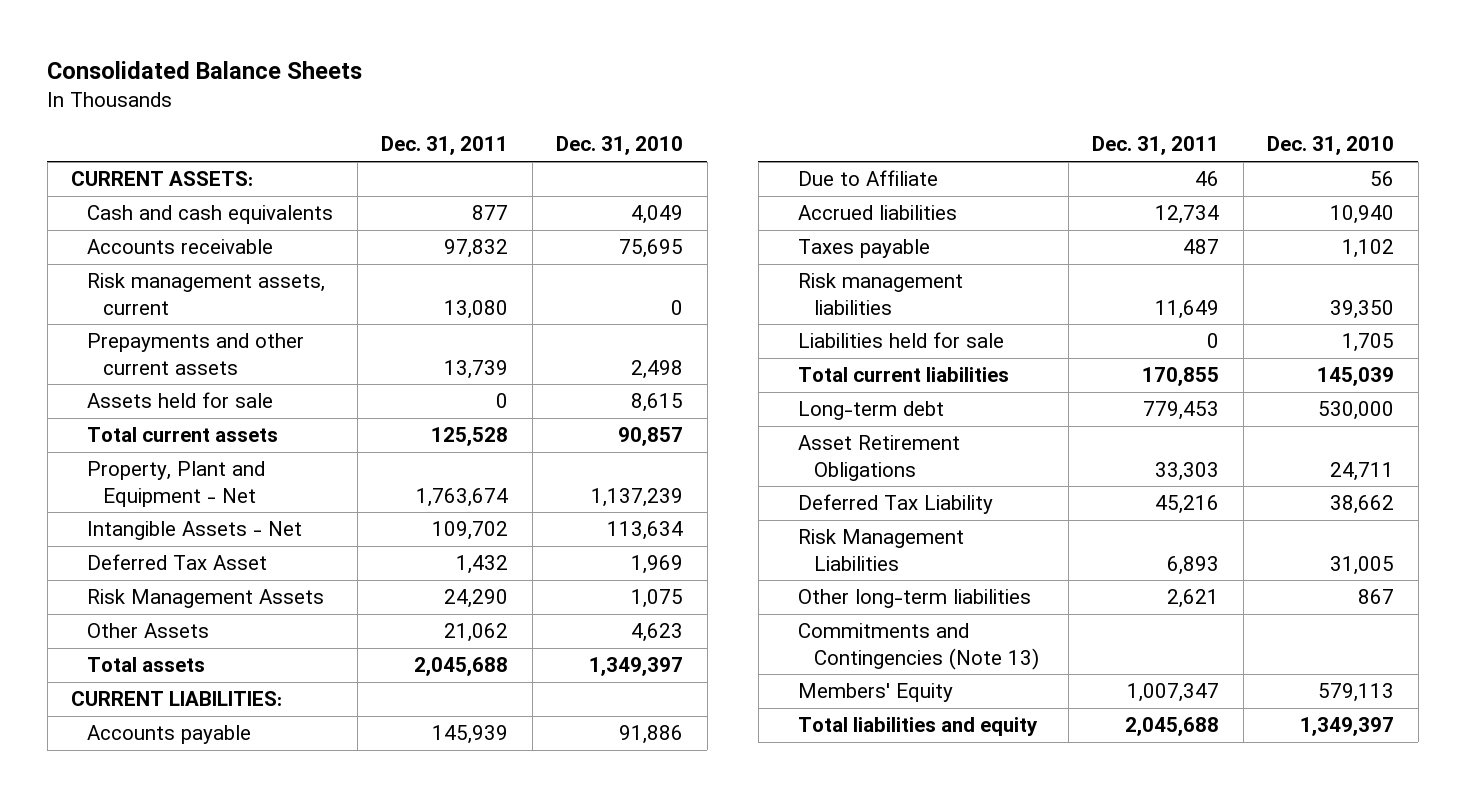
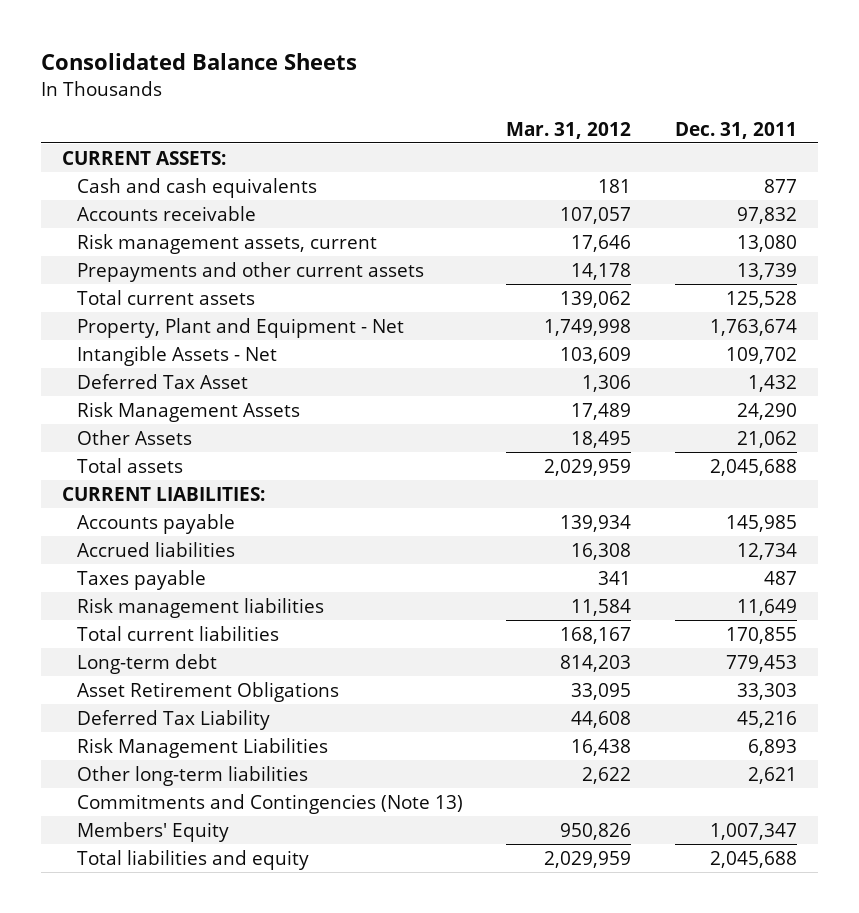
[556,136,684,156] Dec. 31, 2010 -> none
none -> [506,121,632,139] Mar. 31, 2012
[87,392,274,409] Assets held for sale -> none
[798,170,939,187] Due to Affiliate -> none
[432,725,509,745] 145,939 -> [725,514,797,532] 145,985
[798,332,1005,349] Liabilities held for sale -> none

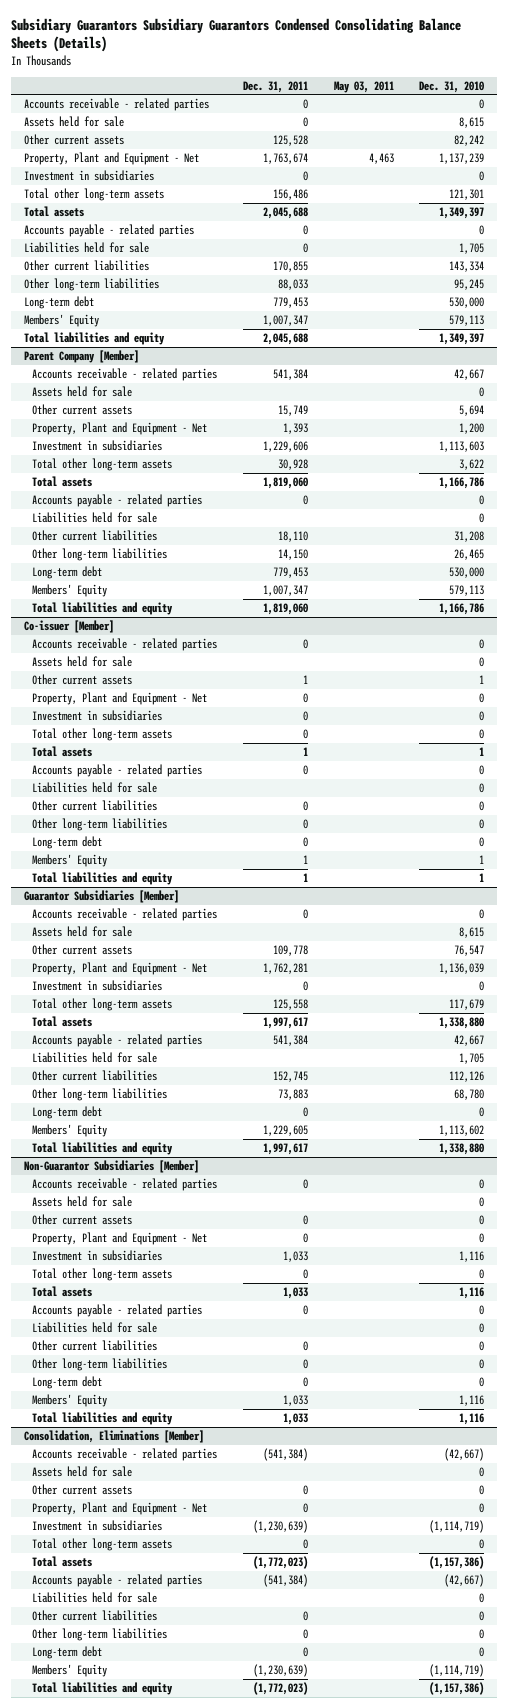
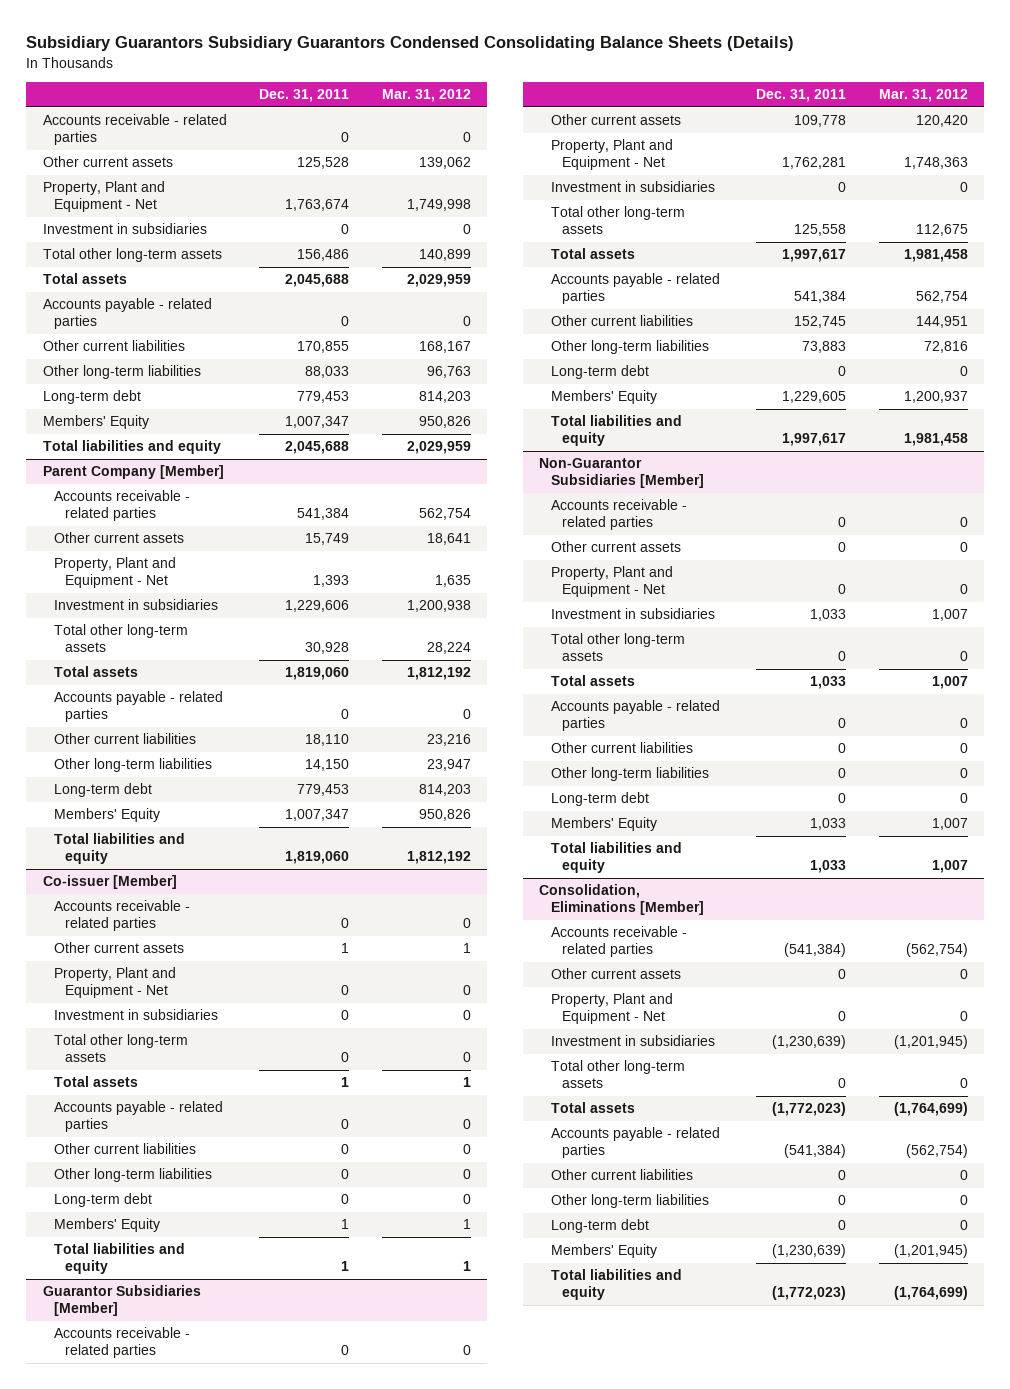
[333,80,394,93] May 03, 2011 -> none
[419,80,485,93] Dec. 31, 2010 -> none
none -> [382,89,472,103] Mar. 31, 2012
[23,116,124,128] Assets held for sale -> none
[23,242,149,254] Liabilities held for sale -> none
[32,386,133,398] Assets held for sale -> none
[32,512,158,524] Liabilities held for sale -> none
[32,656,133,668] Assets held for sale -> none
[32,782,158,794] Liabilities held for sale -> none
[32,926,133,938] Assets held for sale -> none
[32,1052,158,1064] Liabilities held for sale -> none
[32,1196,133,1208] Assets held for sale -> none
[32,1322,158,1334] Liabilities held for sale -> none
[32,1466,133,1478] Assets held for sale -> none
[32,1592,158,1604] Liabilities held for sale -> none

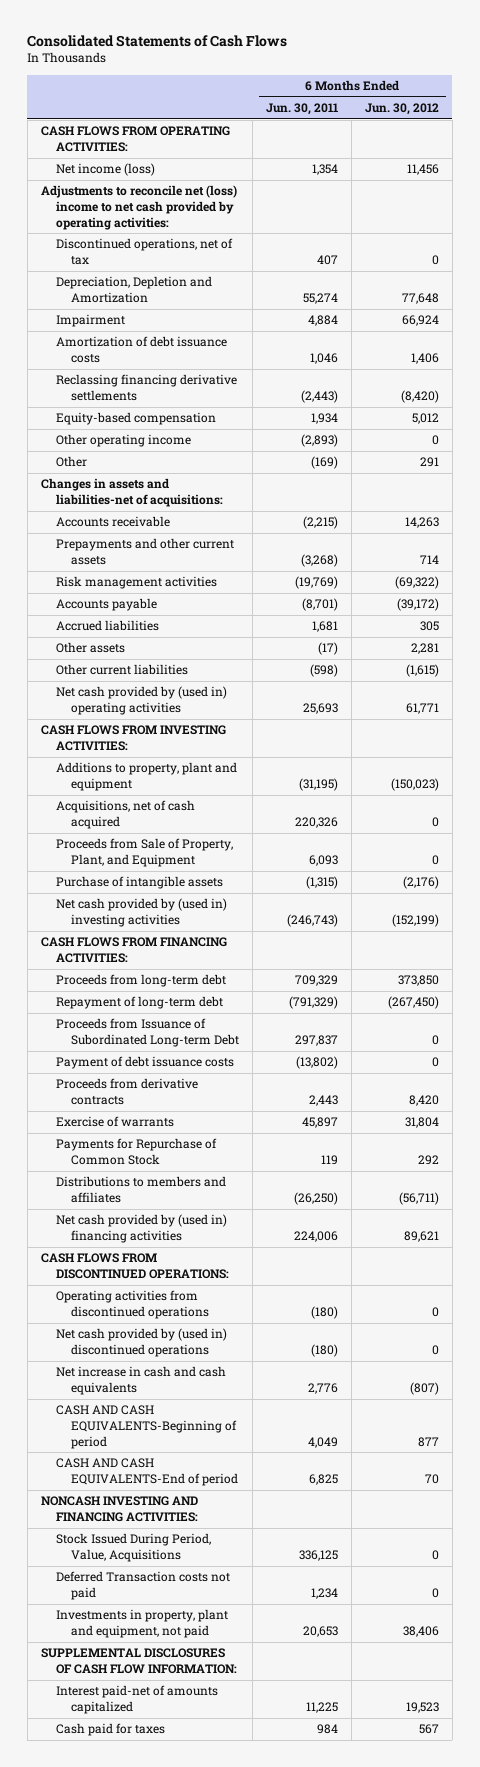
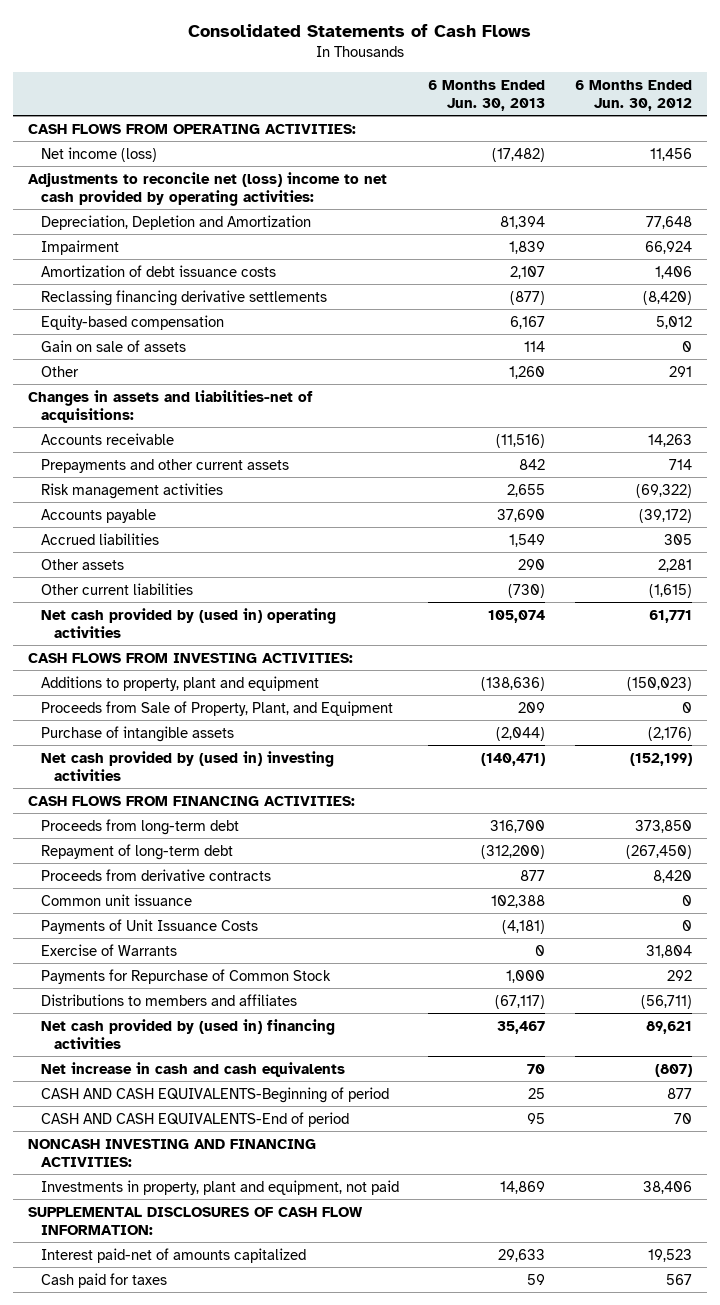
[265,102,338,115] Jun. 30, 2011 -> none
none -> [428,79,546,111] 6 Months Ended Jun. 30, 2013
[55,238,233,266] Discontinued operations, net of tax -> none
[55,434,191,448] Other operating income -> none
none -> [41,339,187,352] Gain on sale of assets
[55,800,195,830] Acquisitions, net of cash acquired -> none
[55,1018,239,1048] Proceeds from Issuance of Subordinated Long-term Debt -> none
[55,1056,234,1070] Payment of debt issuance costs -> none
none -> [41,893,193,906] Common unit issuance
none -> [41,918,259,934] Payments of Unit Issuance Costs
[55,1116,174,1128] Exercise of warrants -> [41,943,178,956] Exercise of Warrants
[40,1253,229,1280] CASH FLOWS FROM DISCONTINUED OPERATIONS: -> none
[55,1290,209,1320] Operating activities from discontinued operations -> none
[55,1328,227,1358] Net cash provided by (used in) discontinued operations -> none
[55,1533,211,1563] Stock Issued During Period, Value, Acquisitions -> none
[55,1571,230,1601] Deferred Transaction costs not paid -> none

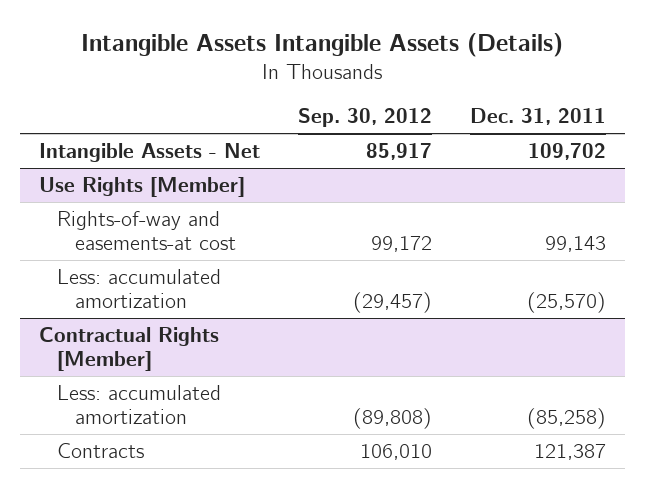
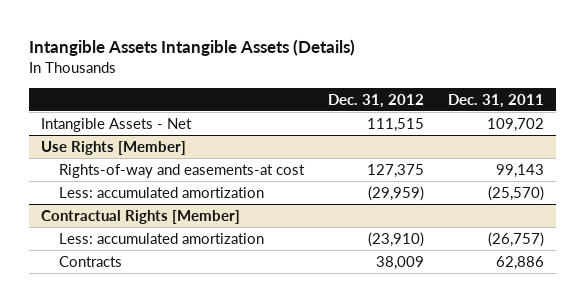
[297,108,432,128] Sep. 30, 2012 -> none
none -> [327,93,424,108] Dec. 31, 2012
[527,407,607,429] (85,258) -> [487,232,544,248] (26,757)
[534,444,607,461] 121,387 -> [495,256,544,271] 62,886

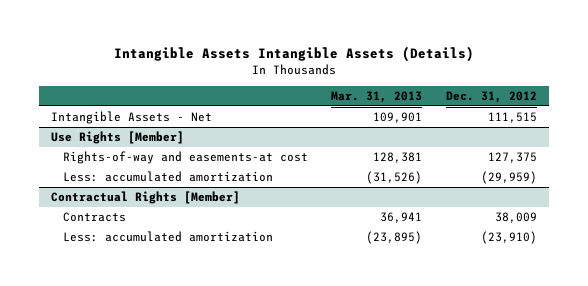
[447,93,544,108] Dec. 31, 2011 -> none
none -> [331,90,423,103] Mar. 31, 2013
[58,233,264,245] Less: accumulated amortization -> [62,231,273,243] Less: accumulated amortization

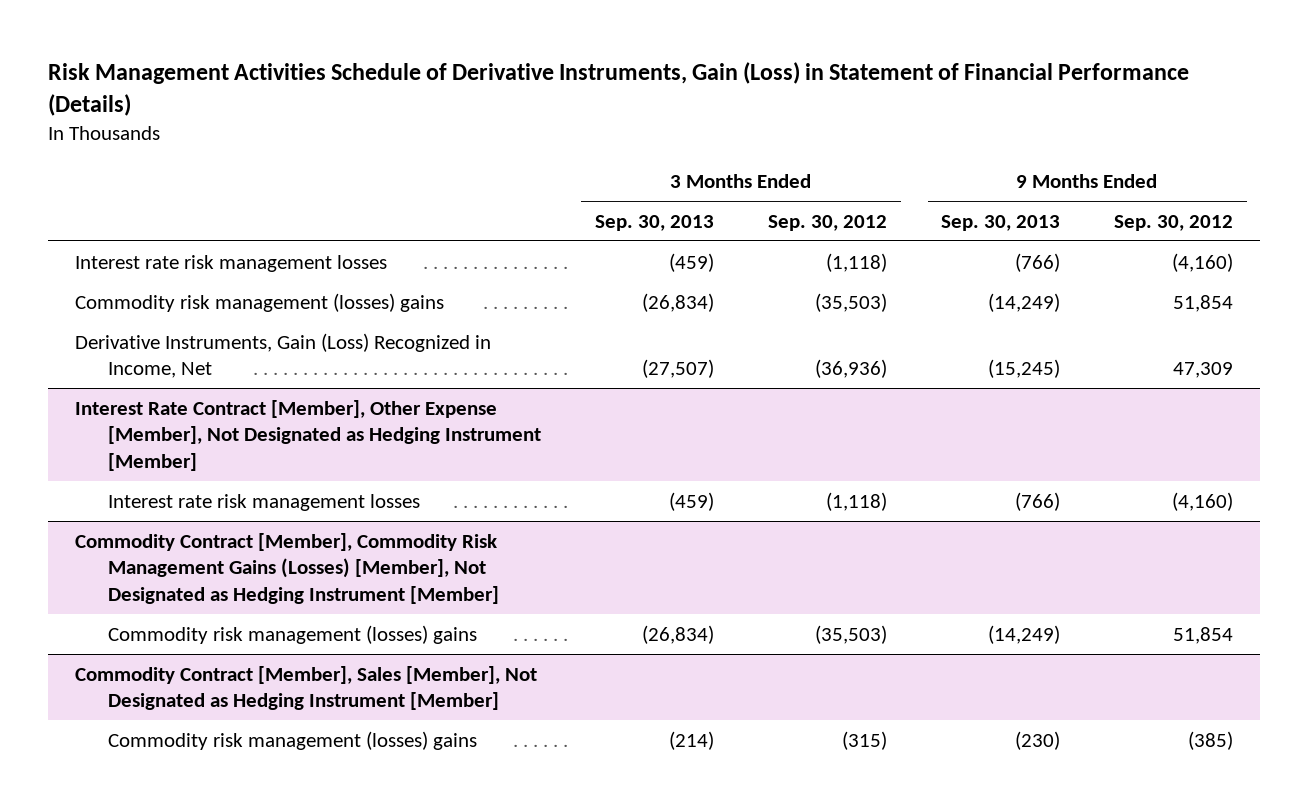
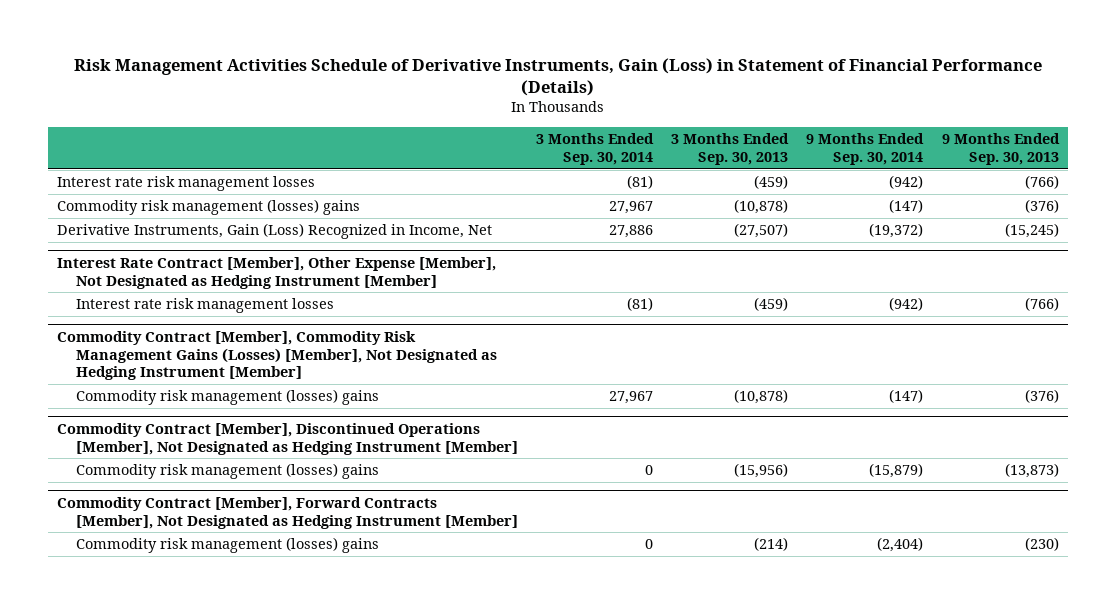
[768,214,888,231] Sep. 30, 2012 -> none
[1114,214,1234,231] Sep. 30, 2012 -> none
none -> [536,133,655,165] 3 Months Ended Sep. 30, 2014
none -> [806,133,925,165] 9 Months Ended Sep. 30, 2014
[642,292,715,312] (26,834) -> [734,199,789,215] (10,878)
[988,292,1061,312] (14,249) -> [1024,199,1059,214] (376)
[642,624,715,644] (26,834) -> [734,389,789,405] (10,878)
[988,624,1061,644] (14,249) -> [1024,389,1059,404] (376)
none -> [57,423,519,455] Commodity Contract [Member], Discontinued Operations [Member], Not Designated as Hedging Instrument [Member]
none -> [76,463,380,480] Commodity risk management (losses) gains
[74,665,537,711] Commodity Contract [Member], Sales [Member], Not Designated as Hedging Instrument [Member] -> [57,497,519,529] Commodity Contract [Member], Forward Contracts [Member], Not Designated as Hedging Instrument [Member]

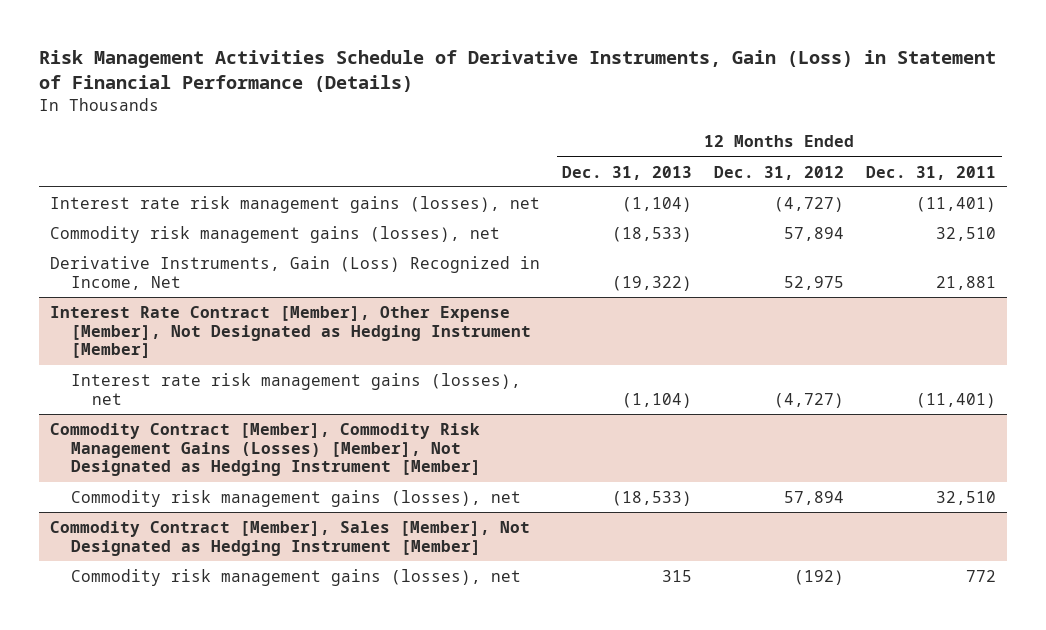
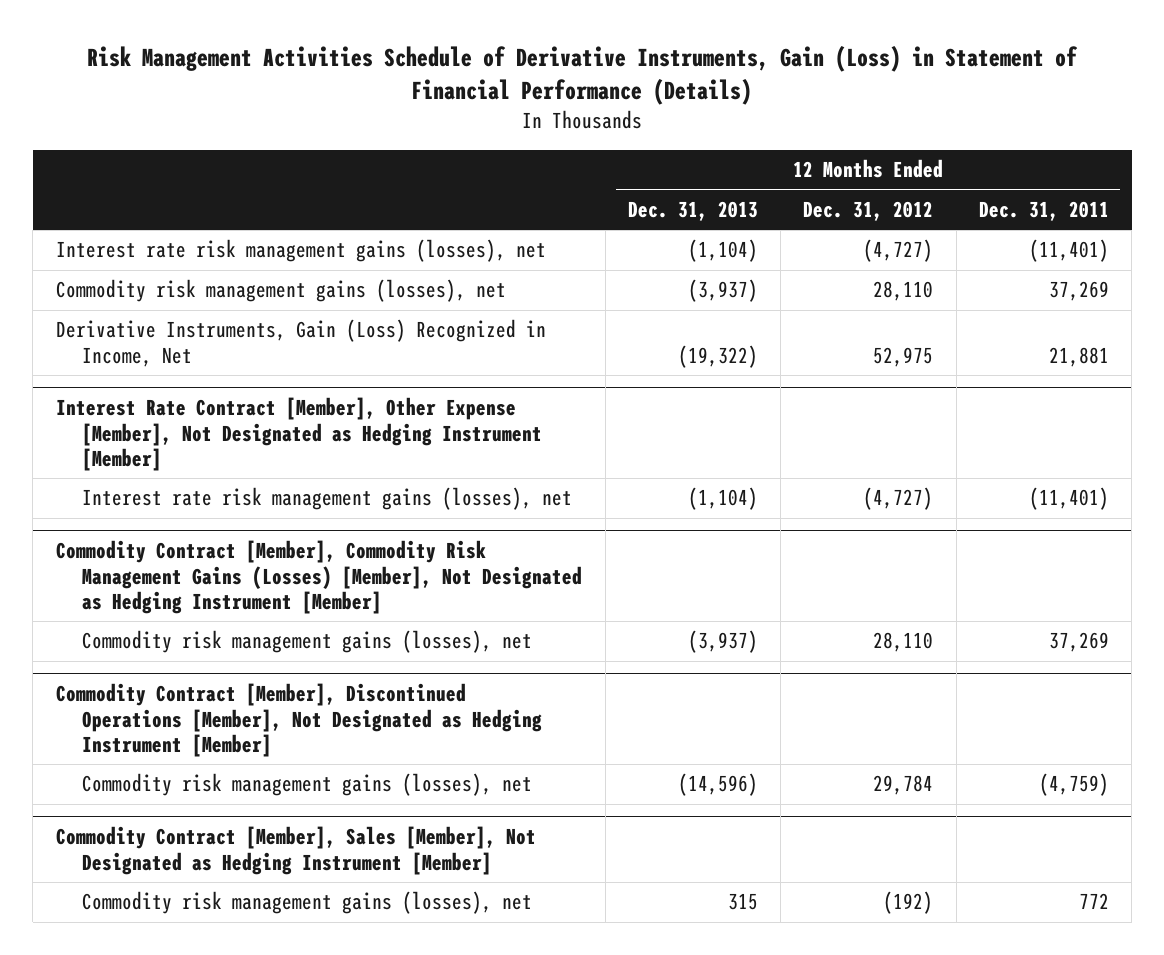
[612,226,693,242] (18,533) -> [687,279,758,303] (3,937)
[784,226,845,241] 57,894 -> [873,281,934,302] 28,110
[936,226,997,241] 32,510 -> [1048,281,1109,302] 37,269
[612,490,693,506] (18,533) -> [687,630,758,654] (3,937)
[784,490,845,505] 57,894 -> [873,632,934,653] 28,110
[936,490,997,505] 32,510 -> [1048,632,1109,653] 37,269
none -> [55,683,543,758] Commodity Contract [Member], Discontinued Operations [Member], Not Designated as Hedging Instrument [Member]
none -> [82,773,533,797] Commodity risk management gains (losses), net

